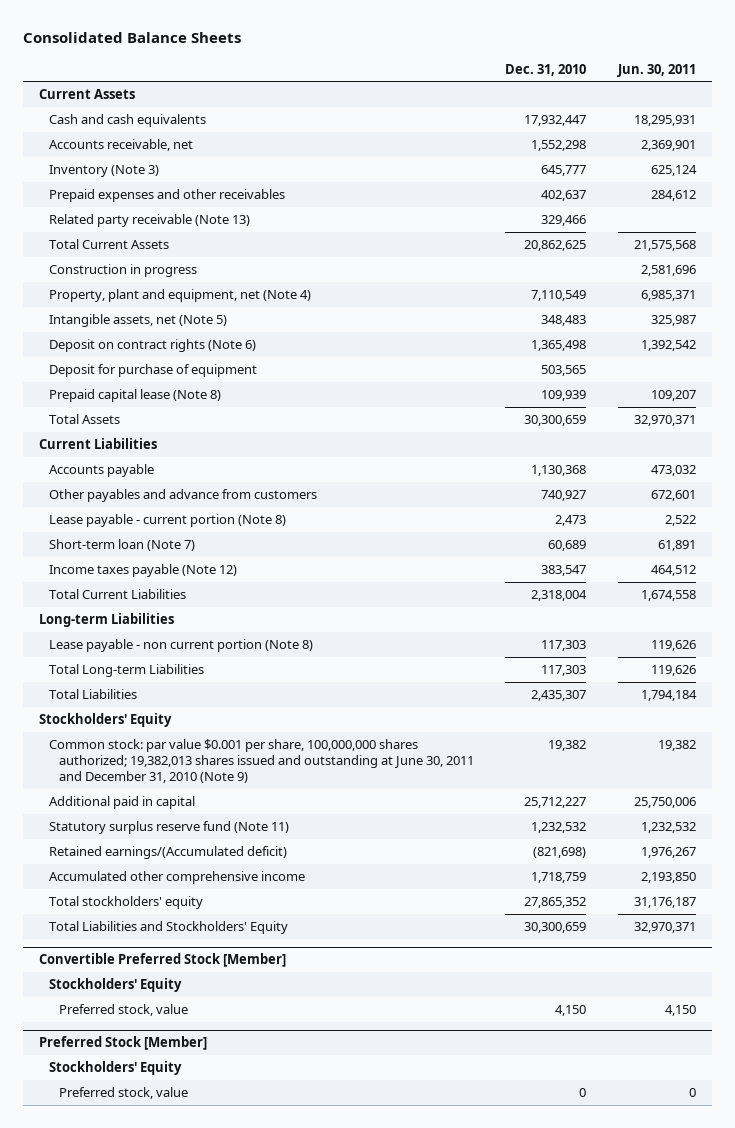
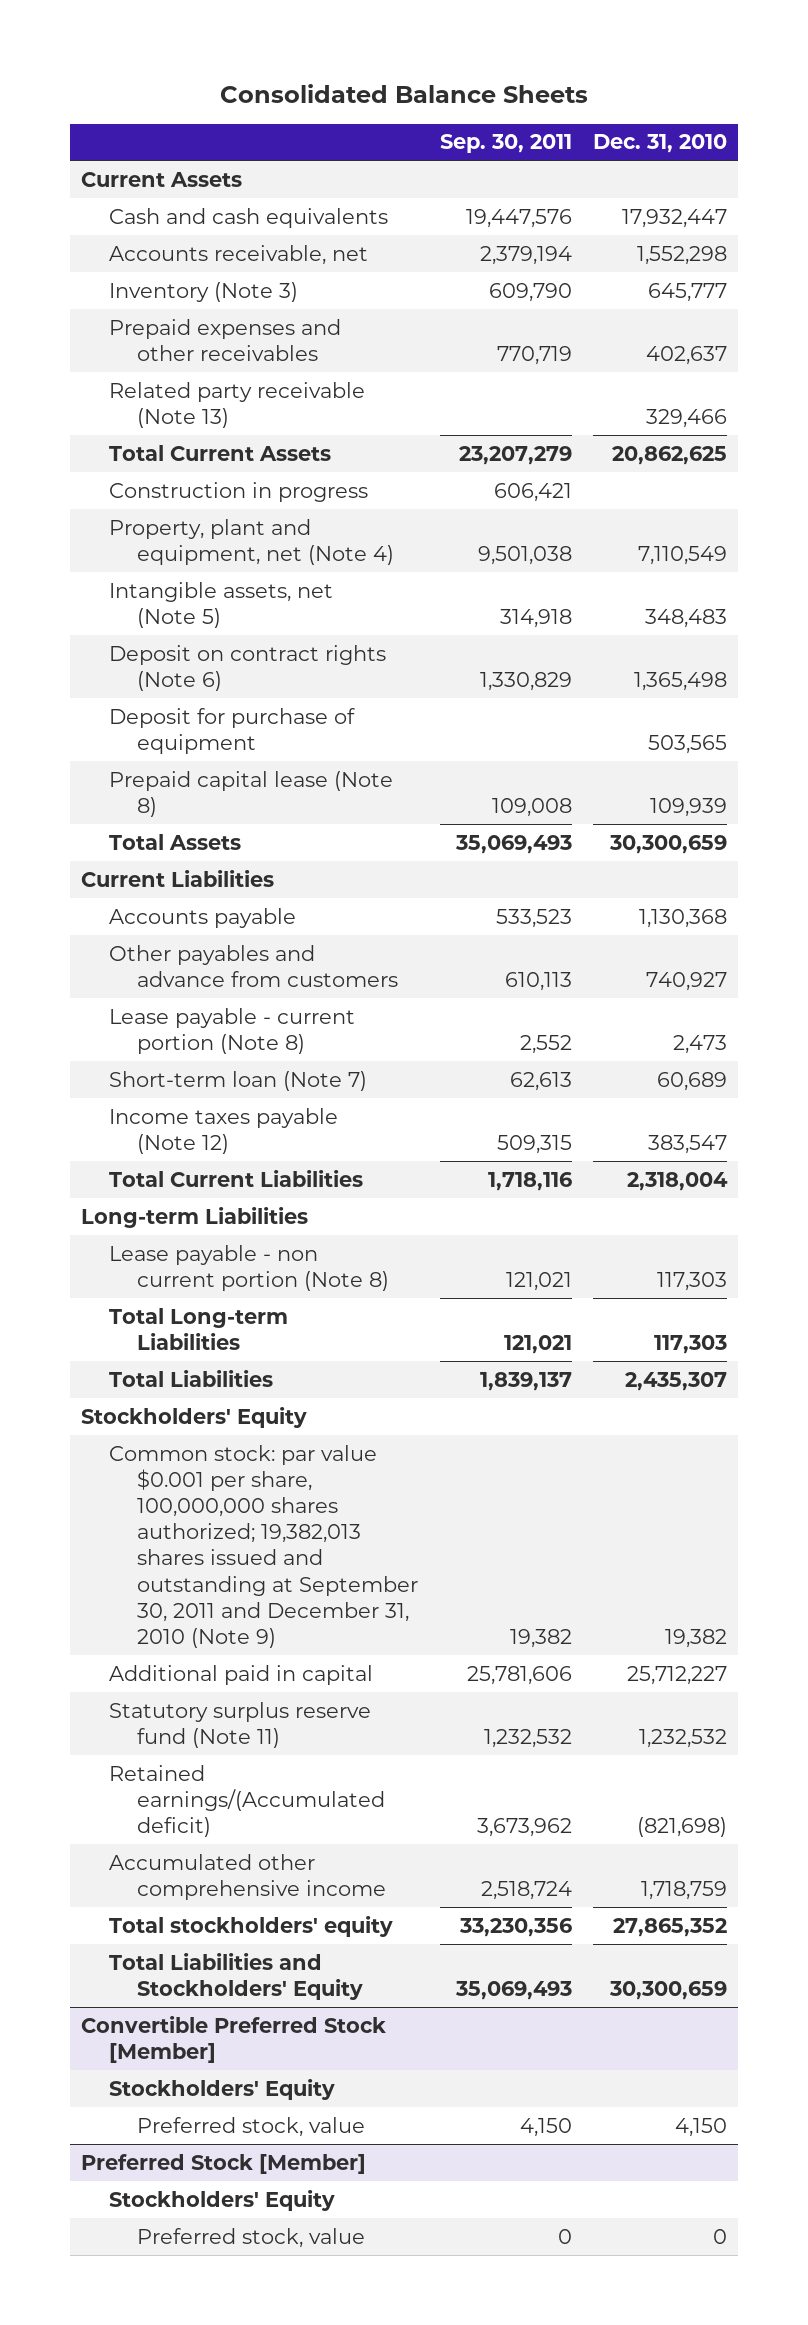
[617,63,697,77] Jun. 30, 2011 -> none
none -> [439,134,572,154] Sep. 30, 2011
[48,739,474,784] Common stock: par value $0.001 per share, 100,000,000 shares authorized; 19,382,013 shares issued and outstanding at June 30, 2011 and December 31, 2010 (Note 9) -> [109,1444,419,1648] Common stock: par value $0.001 per share, 100,000,000 shares authorized; 19,382,013 shares issued and outstanding at September 30, 2011 and December 31, 2010 (Note 9)

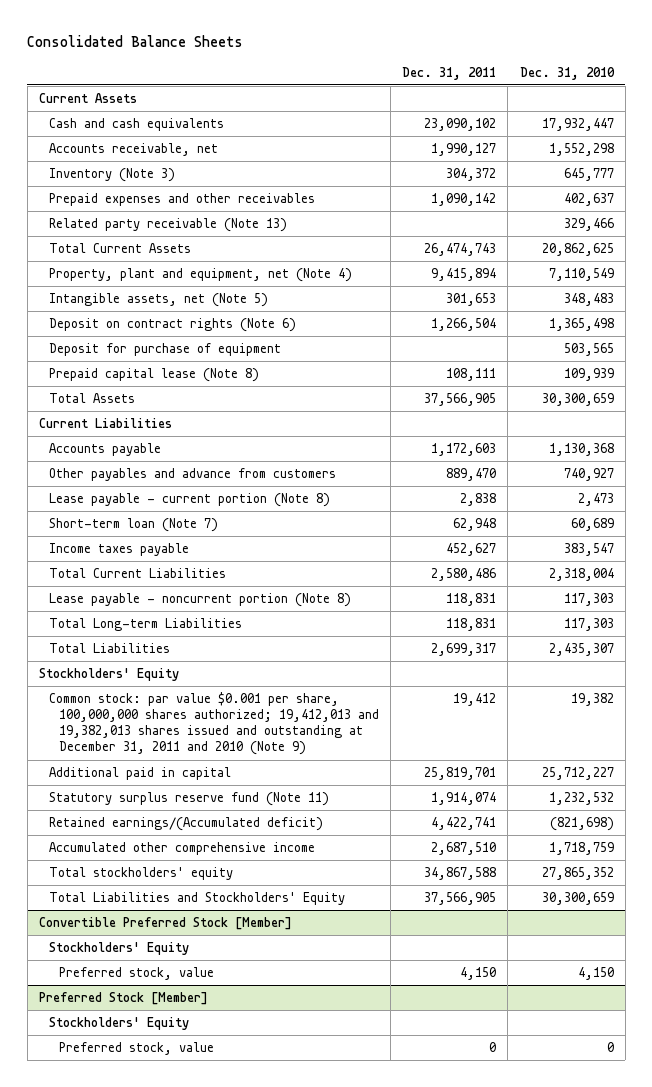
[439,134,572,154] Sep. 30, 2011 -> none
none -> [402,66,497,80] Dec. 31, 2011
[109,481,369,502] Construction in progress -> none
[109,1107,339,1154] Income taxes payable (Note 12) -> [48,543,189,557] Income taxes payable
[80,1206,308,1228] Long-term Liabilities -> none
[109,1244,390,1291] Lease payable - non current portion (Note 8) -> [48,593,351,608] Lease payable - noncurrent portion (Note 8)
[109,1444,419,1648] Common stock: par value $0.001 per share, 100,000,000 shares authorized; 19,382,013 shares issued and outstanding at September 30, 2011 and December 31, 2010 (Note 9) -> [48,692,379,756] Common stock: par value $0.001 per share, 100,000,000 shares authorized; 19,412,013 and 19,382,013 shares issued and outstanding at December 31, 2011 and 2010 (Note 9)

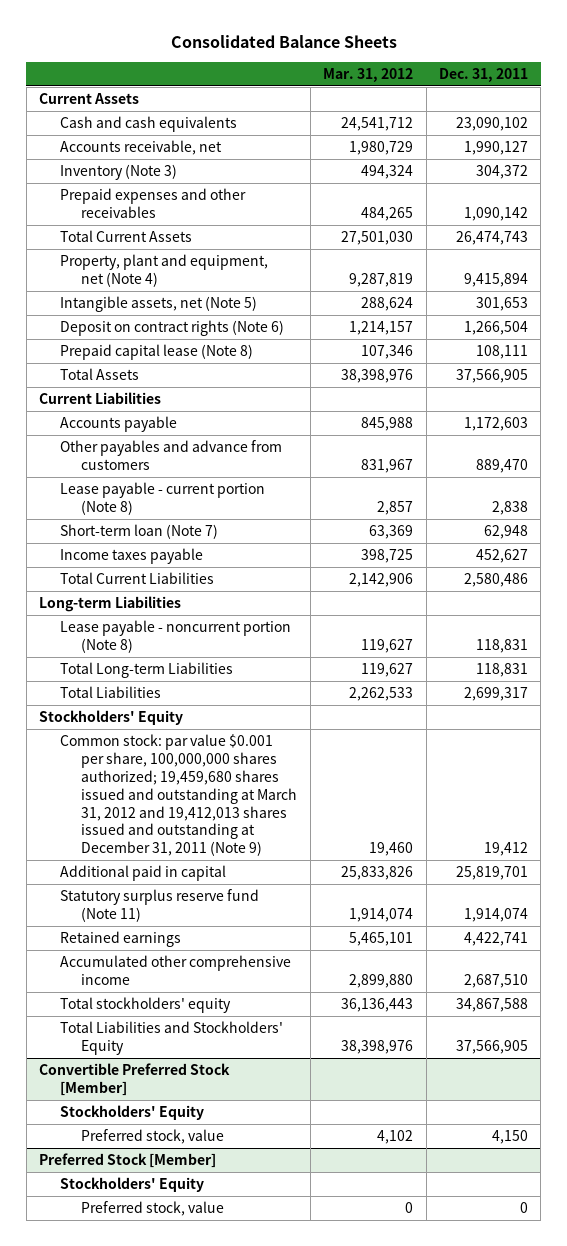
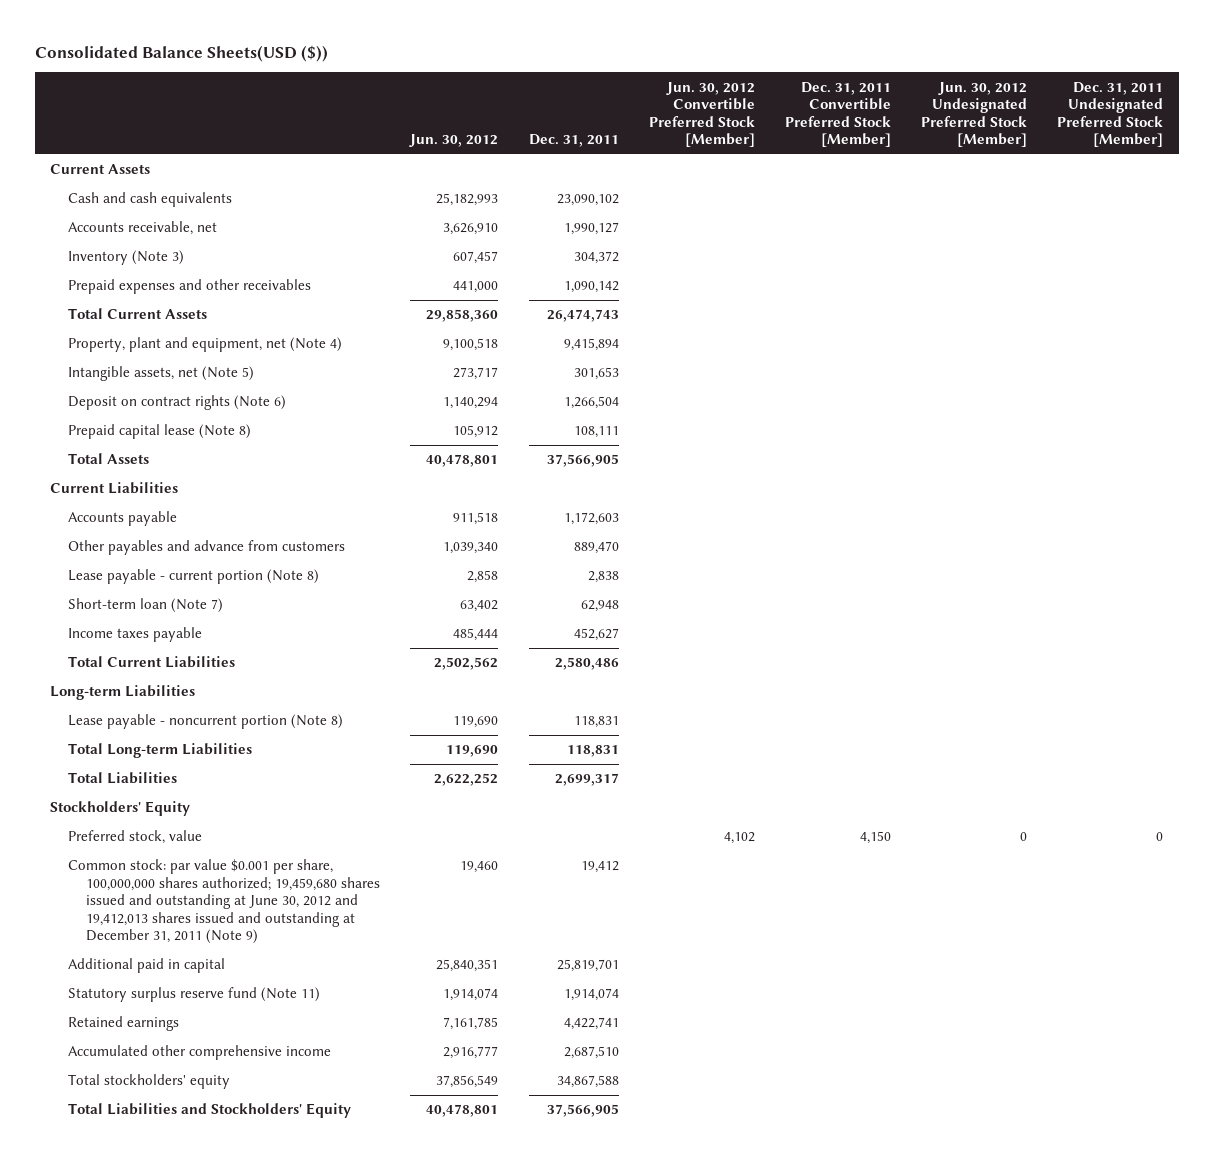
[170,34,397,48] Consolidated Balance Sheets -> [34,44,328,62] Consolidated Balance Sheets(USD ($))
[323,67,414,82] Mar. 31, 2012 -> none
none -> [409,134,499,148] Jun. 30, 2012
none -> [648,81,755,148] Jun. 30, 2012 Convertible Preferred Stock [Member]
none -> [784,81,891,148] Dec. 31, 2011 Convertible Preferred Stock [Member]
none -> [921,81,1028,148] Jun. 30, 2012 Undesignated Preferred Stock [Member]
none -> [1057,81,1164,148] Dec. 31, 2011 Undesignated Preferred Stock [Member]
none -> [67,830,202,845] Preferred stock, value
[60,733,298,857] Common stock: par value $0.001 per share, 100,000,000 shares authorized; 19,459,680 shares issued and outstanding at March 31, 2012 and 19,412,013 shares issued and outstanding at December 31, 2011 (Note 9) -> [67,859,381,945] Common stock: par value $0.001 per share, 100,000,000 shares authorized; 19,459,680 shares issued and outstanding at June 30, 2012 and 19,412,013 shares issued and outstanding at December 31, 2011 (Note 9)
[39,1062,231,1096] Convertible Preferred Stock [Member] -> none
[60,1104,205,1120] Stockholders' Equity -> none
[81,1128,225,1144] Preferred stock, value -> none
[39,1152,217,1168] Preferred Stock [Member] -> none
[60,1176,205,1192] Stockholders' Equity -> none
[81,1200,225,1216] Preferred stock, value -> none

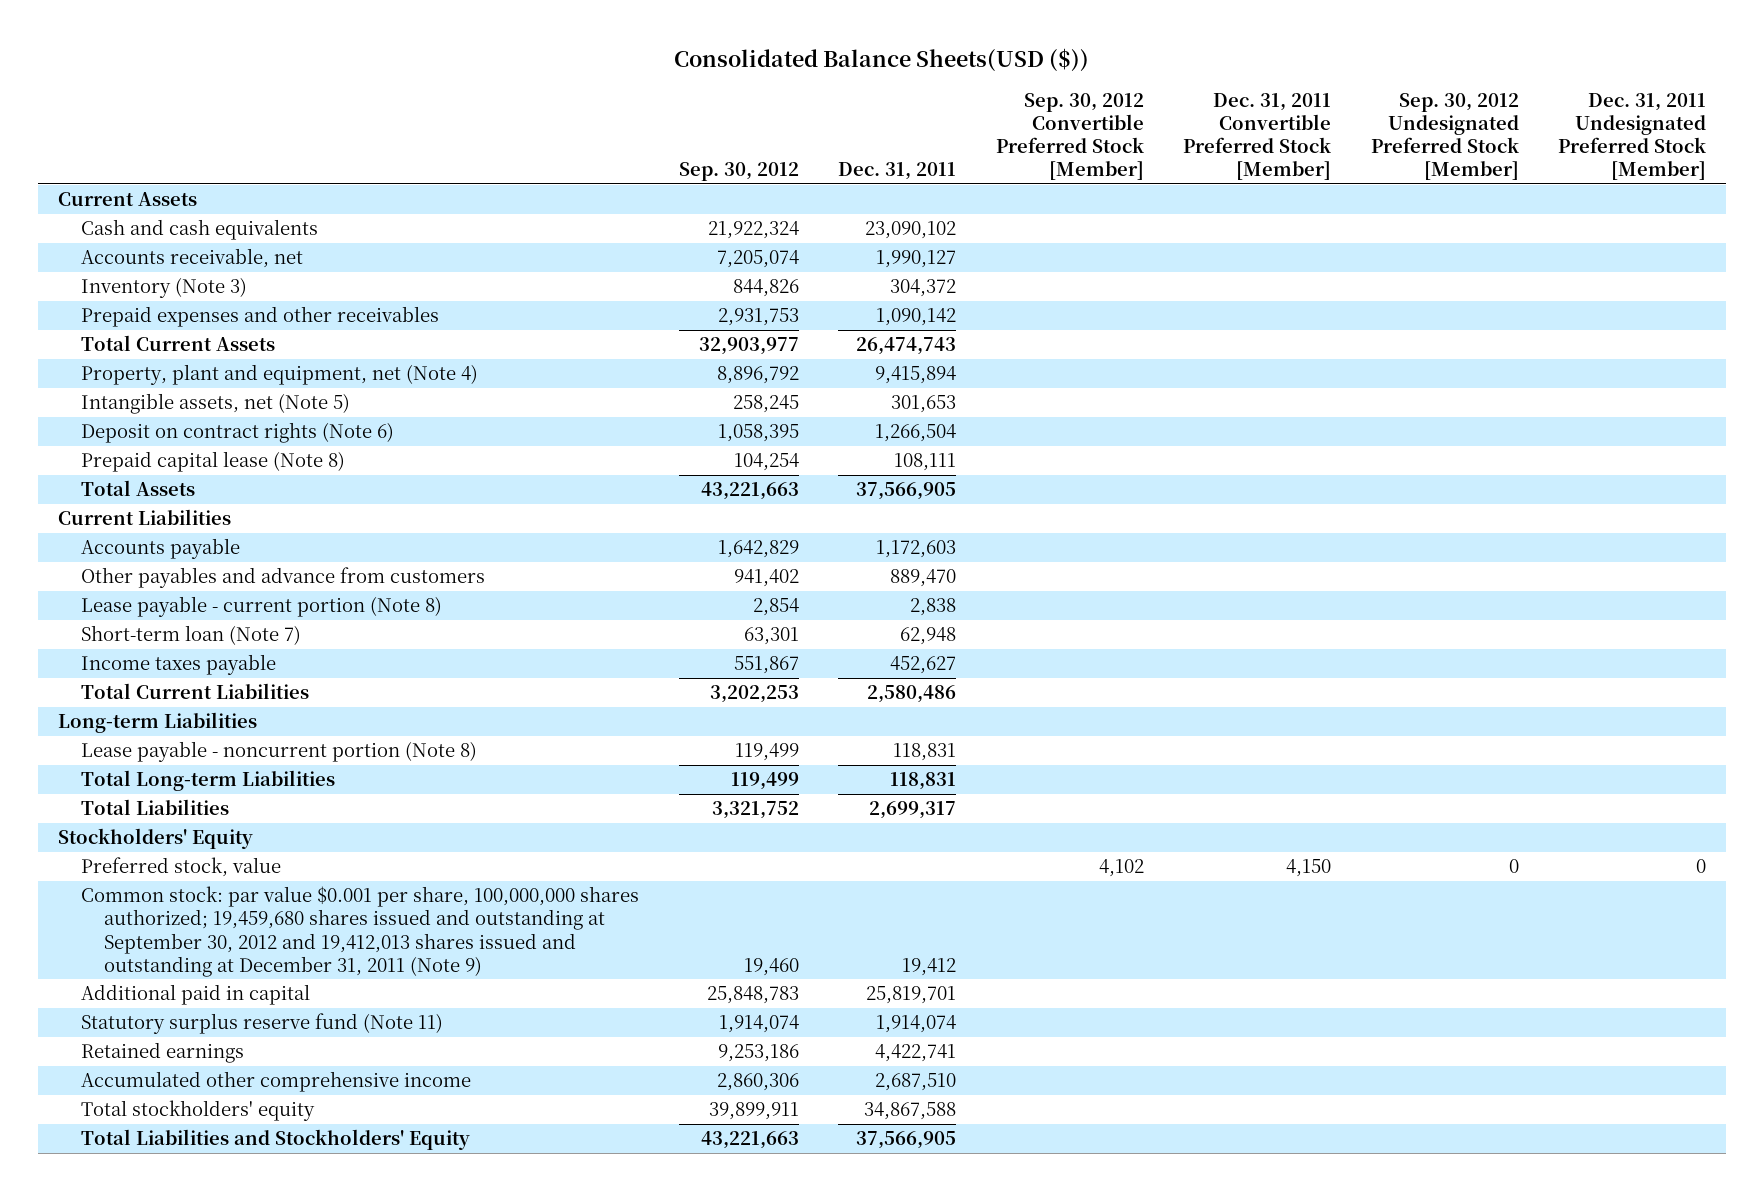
[409,134,499,148] Jun. 30, 2012 -> none
[648,81,755,148] Jun. 30, 2012 Convertible Preferred Stock [Member] -> none
[921,81,1028,148] Jun. 30, 2012 Undesignated Preferred Stock [Member] -> none
none -> [678,162,799,182] Sep. 30, 2012
none -> [995,92,1144,181] Sep. 30, 2012 Convertible Preferred Stock [Member]
none -> [1370,92,1519,181] Sep. 30, 2012 Undesignated Preferred Stock [Member]
[67,859,381,945] Common stock: par value $0.001 per share, 100,000,000 shares authorized; 19,459,680 shares issued and outstanding at June 30, 2012 and 19,412,013 shares issued and outstanding at December 31, 2011 (Note 9) -> [81,886,640,977] Common stock: par value $0.001 per share, 100,000,000 shares authorized; 19,459,680 shares issued and outstanding at September 30, 2012 and 19,412,013 shares issued and outstanding at December 31, 2011 (Note 9)

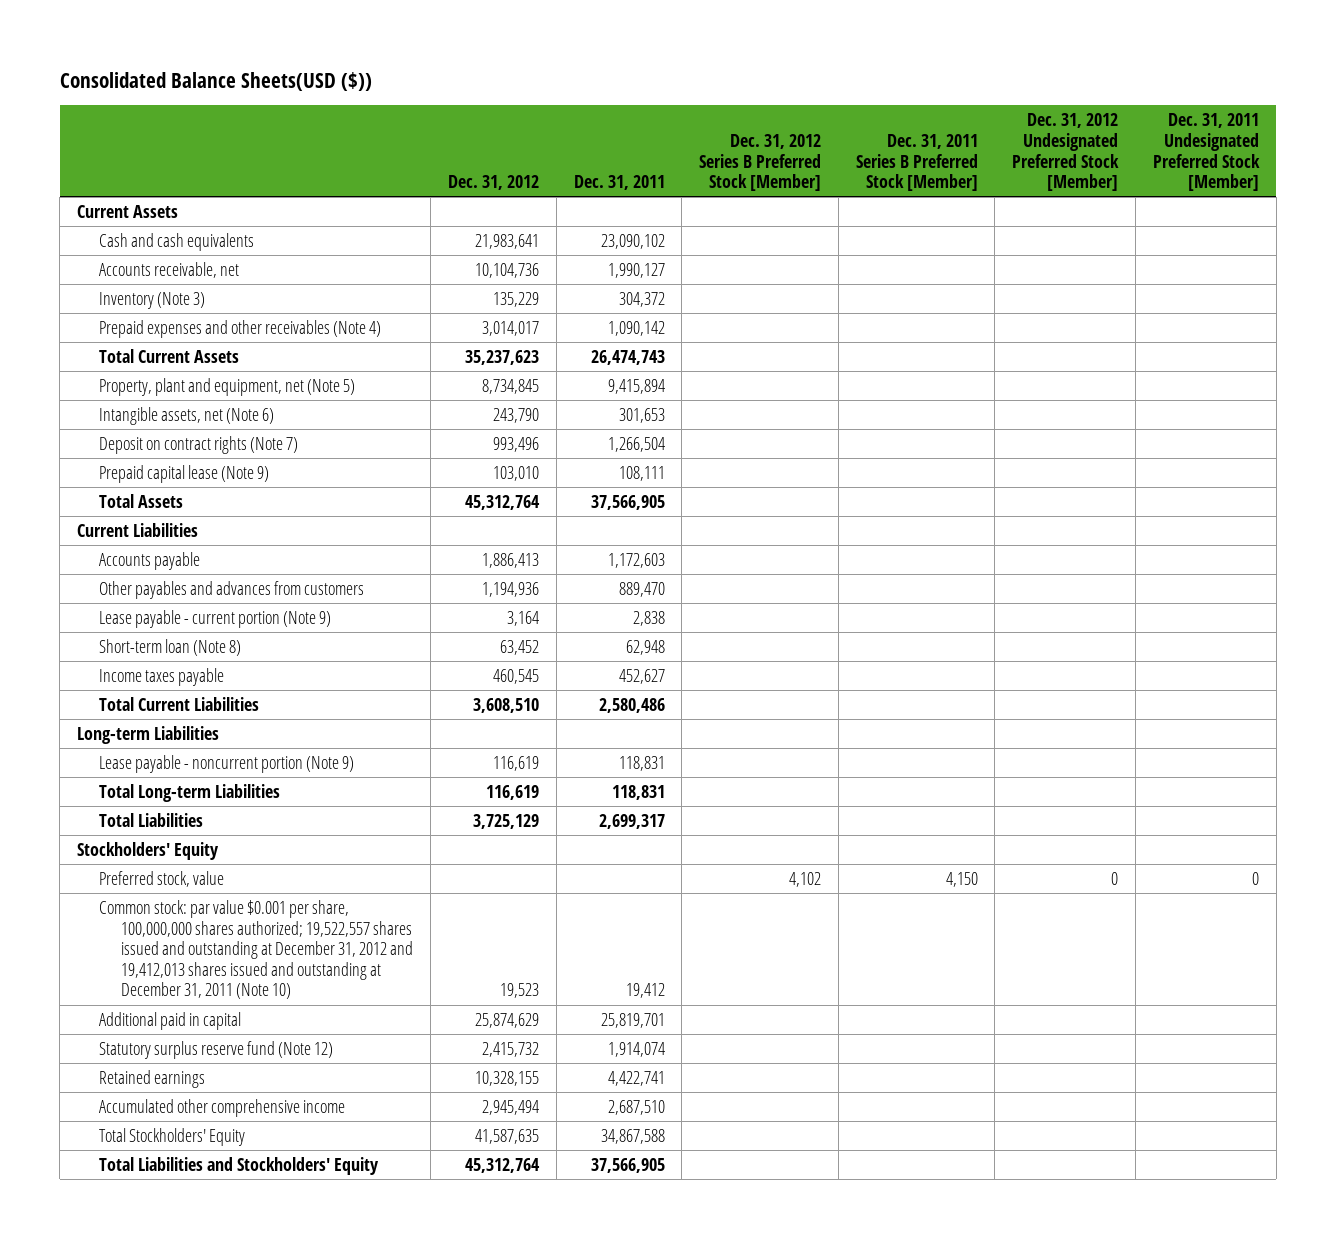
[678,162,799,182] Sep. 30, 2012 -> none
[995,92,1144,181] Sep. 30, 2012 Convertible Preferred Stock [Member] -> none
[1183,92,1332,181] Dec. 31, 2011 Convertible Preferred Stock [Member] -> none
[1370,92,1519,181] Sep. 30, 2012 Undesignated Preferred Stock [Member] -> none
none -> [447,175,539,191] Dec. 31, 2012
none -> [699,133,822,192] Dec. 31, 2012 Series B Preferred Stock [Member]
none -> [855,133,978,192] Dec. 31, 2011 Series B Preferred Stock [Member]
none -> [1012,113,1120,192] Dec. 31, 2012 Undesignated Preferred Stock [Member]
[81,306,440,328] Prepaid expenses and other receivables -> [99,319,382,338] Prepaid expenses and other receivables (Note 4)
[81,364,479,386] Property, plant and equipment, net (Note 4) -> [99,377,356,396] Property, plant and equipment, net (Note 5)
[81,393,351,415] Intangible assets, net (Note 5) -> [99,406,275,425] Intangible assets, net (Note 6)
[81,422,395,444] Deposit on contract rights (Note 6) -> [99,435,299,454] Deposit on contract rights (Note 7)
[81,451,346,473] Prepaid capital lease (Note 8) -> [99,464,270,483] Prepaid capital lease (Note 9)
[81,567,486,589] Other payables and advance from customers -> [99,580,365,599] Other payables and advances from customers
[81,596,443,618] Lease payable - current portion (Note 8) -> [99,609,332,628] Lease payable - current portion (Note 9)
[81,625,302,646] Short-term loan (Note 7) -> [99,638,242,656] Short-term loan (Note 8)
[81,741,478,763] Lease payable - noncurrent portion (Note 8) -> [99,754,355,773] Lease payable - noncurrent portion (Note 9)
[81,886,640,977] Common stock: par value $0.001 per share, 100,000,000 shares authorized; 19,459,680 shares issued and outstanding at September 30, 2012 and 19,412,013 shares issued and outstanding at December 31, 2011 (Note 9) -> [99,899,414,1000] Common stock: par value $0.001 per share, 100,000,000 shares authorized; 19,522,557 shares issued and outstanding at December 31, 2012 and 19,412,013 shares issued and outstanding at December 31, 2011 (Note 10)
[81,1013,444,1035] Statutory surplus reserve fund (Note 11) -> [99,1040,334,1059] Statutory surplus reserve fund (Note 12)
[81,1100,316,1122] Total stockholders' equity -> [99,1127,246,1146] Total Stockholders' Equity

